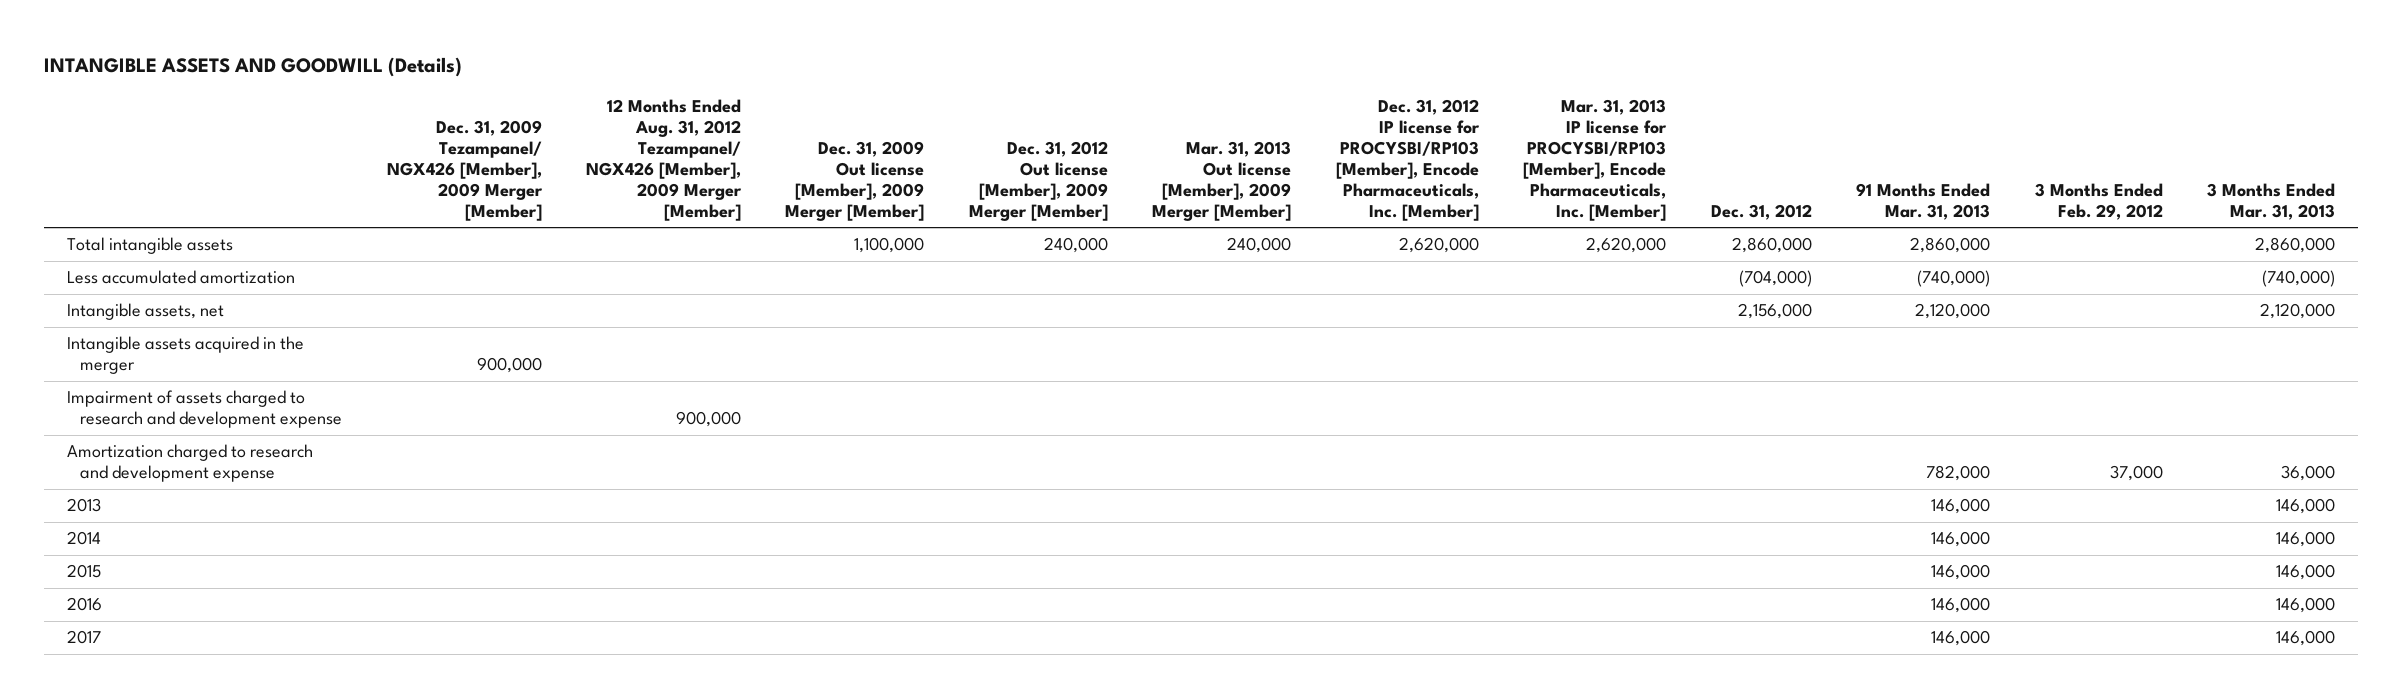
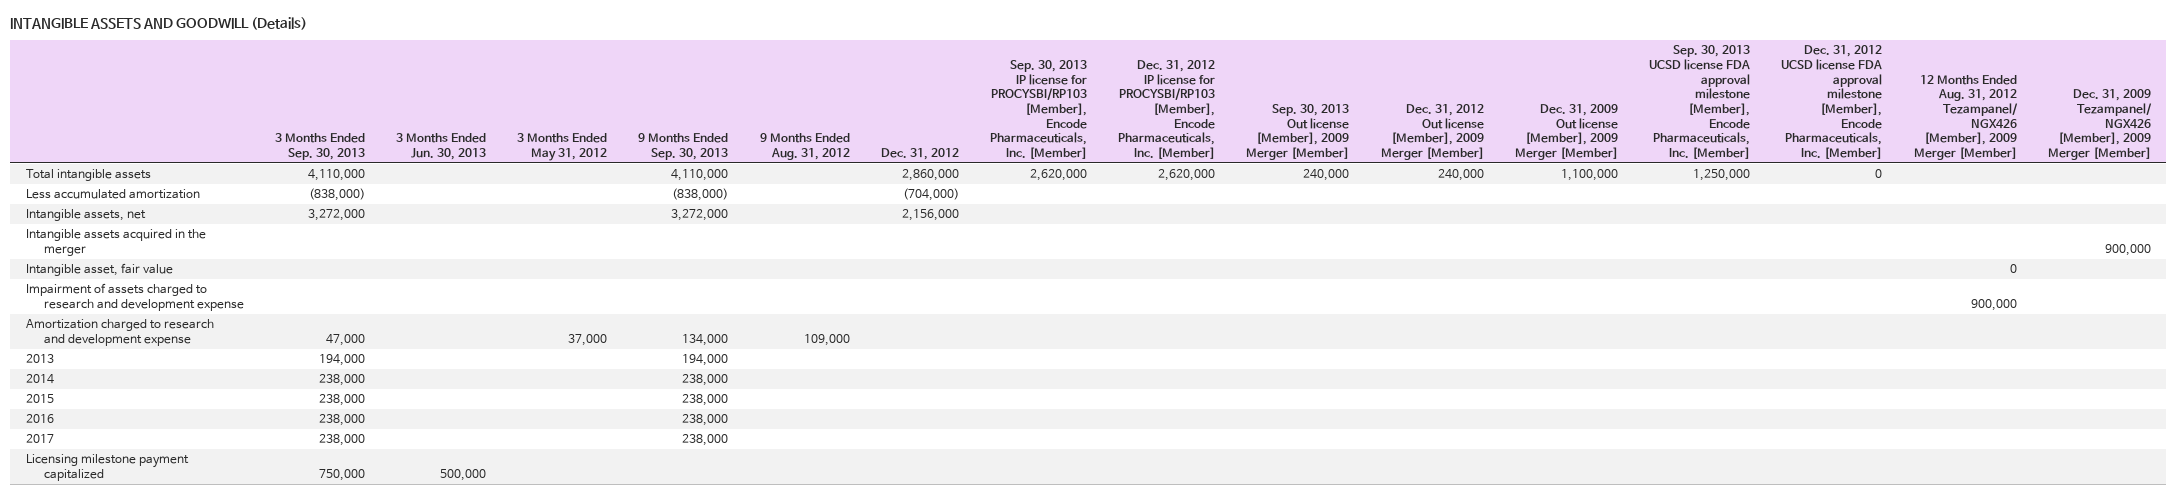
[1152,141,1292,221] Mar. 31, 2013 Out license [Member], 2009 Merger [Member] -> none
[1523,99,1668,221] Mar. 31, 2013 IP license for PROCYSBI/RP103 [Member], Encode Pharmaceuticals, Inc. [Member] -> none
[1856,182,1991,220] 91 Months Ended Mar. 31, 2013 -> none
[2034,182,2163,220] 3 Months Ended Feb. 29, 2012 -> none
[2207,182,2336,220] 3 Months Ended Mar. 31, 2013 -> none
none -> [274,133,365,161] 3 Months Ended Sep. 30, 2013
none -> [395,133,486,161] 3 Months Ended Jun. 30, 2013
none -> [517,133,608,162] 3 Months Ended May 31, 2012
none -> [638,133,729,161] 9 Months Ended Sep. 30, 2013
none -> [759,133,850,161] 9 Months Ended Aug. 31, 2012
none -> [990,59,1088,160] Sep. 30, 2013 IP license for PROCYSBI/RP103 [Member], Encode Pharmaceuticals, Inc. [Member]
none -> [1246,103,1350,161] Sep. 30, 2013 Out license [Member], 2009 Merger [Member]
none -> [1649,45,1751,160] Sep. 30, 2013 UCSD license FDA approval milestone [Member], Encode Pharmaceuticals, Inc. [Member]
none -> [1781,45,1883,160] Dec. 31, 2012 UCSD license FDA approval milestone [Member], Encode Pharmaceuticals, Inc. [Member]
none -> [25,263,173,277] Intangible asset, fair value
none -> [25,454,189,481] Licensing milestone payment capitalized

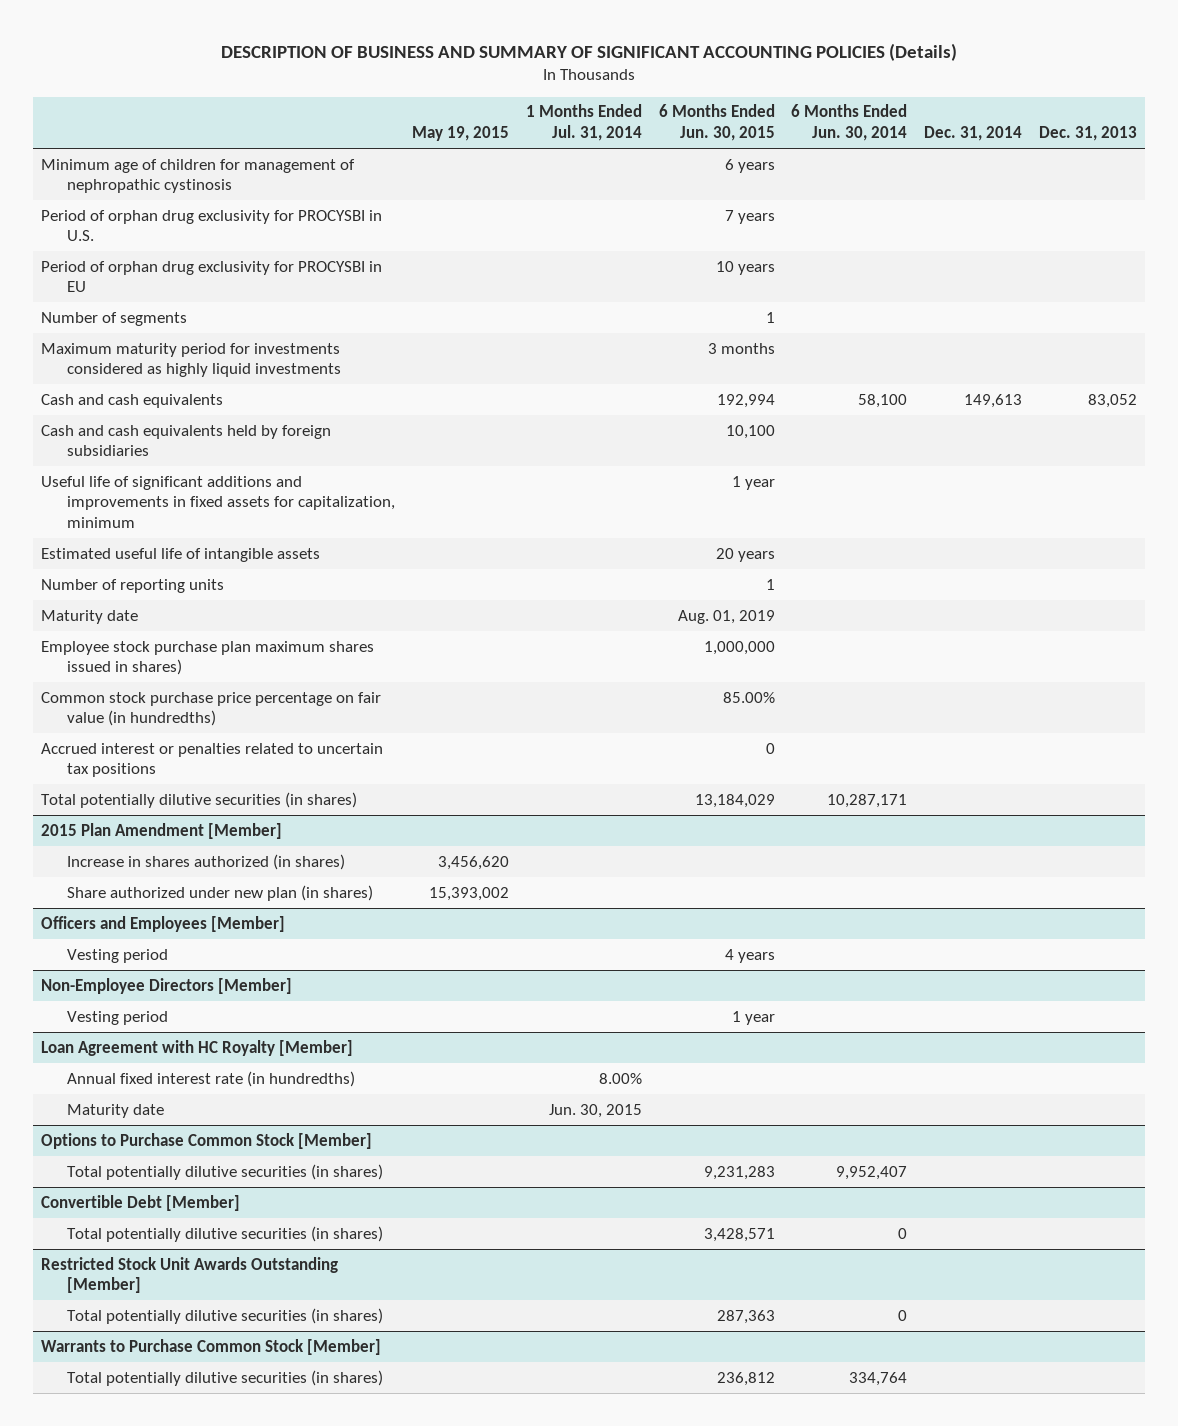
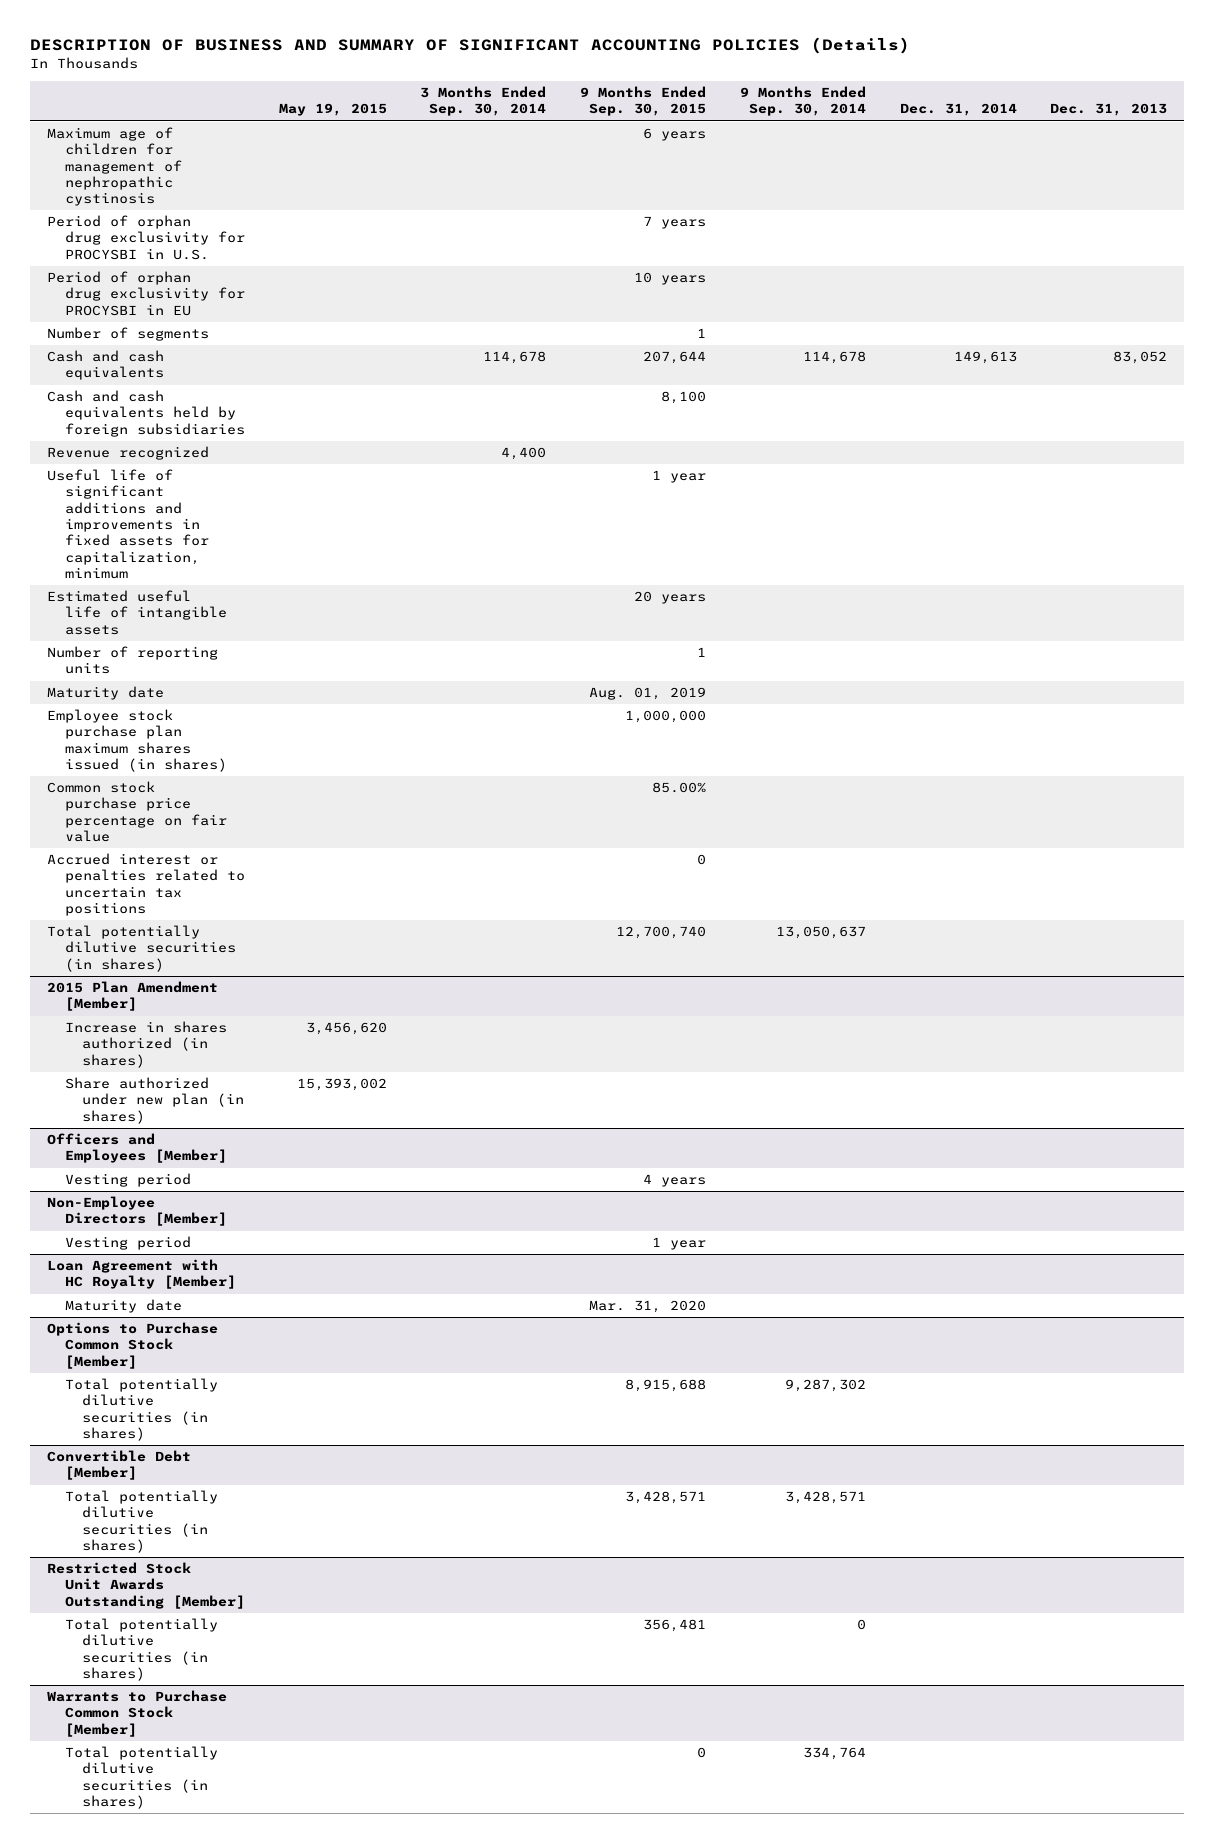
[525,104,642,142] 1 Months Ended Jul. 31, 2014 -> none
[658,104,775,142] 6 Months Ended Jun. 30, 2015 -> none
[791,104,908,142] 6 Months Ended Jun. 30, 2014 -> none
none -> [420,86,547,117] 3 Months Ended Sep. 30, 2014
none -> [580,86,707,117] 9 Months Ended Sep. 30, 2015
none -> [739,86,866,117] 9 Months Ended Sep. 30, 2014
[41,158,356,194] Minimum age of children for management of nephropathic cystinosis -> [47,127,182,207] Maximum age of children for management of nephropathic cystinosis
[41,342,342,378] Maximum maturity period for investments considered as highly liquid investments -> none
none -> [47,446,210,461] Revenue recognized
[41,640,375,676] Employee stock purchase plan maximum shares issued in shares) -> [47,709,227,772] Employee stock purchase plan maximum shares issued (in shares)
[41,691,382,727] Common stock purchase price percentage on fair value (in hundredths) -> [47,781,227,842] Common stock purchase price percentage on fair value
[67,1070,356,1087] Annual fixed interest rate (in hundredths) -> none

